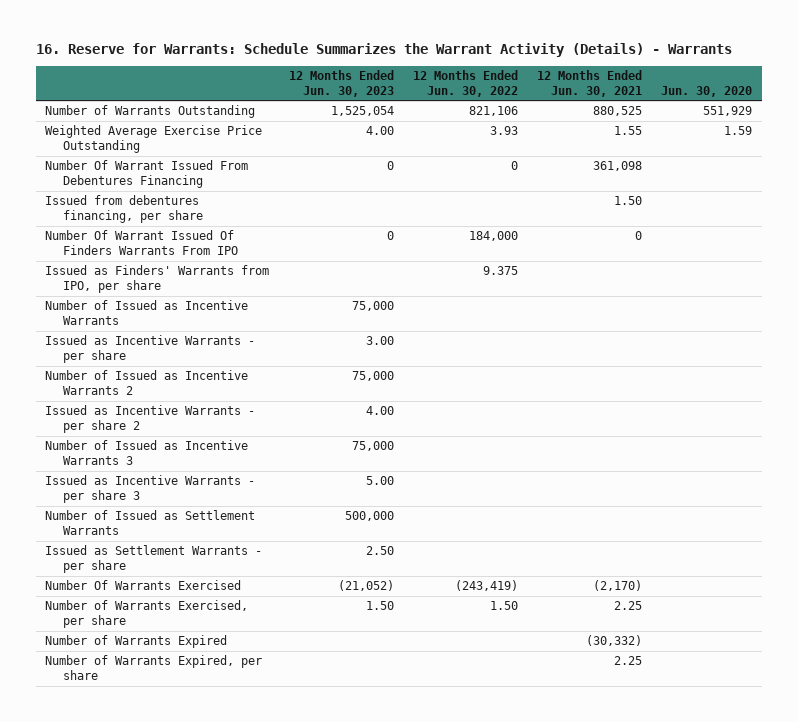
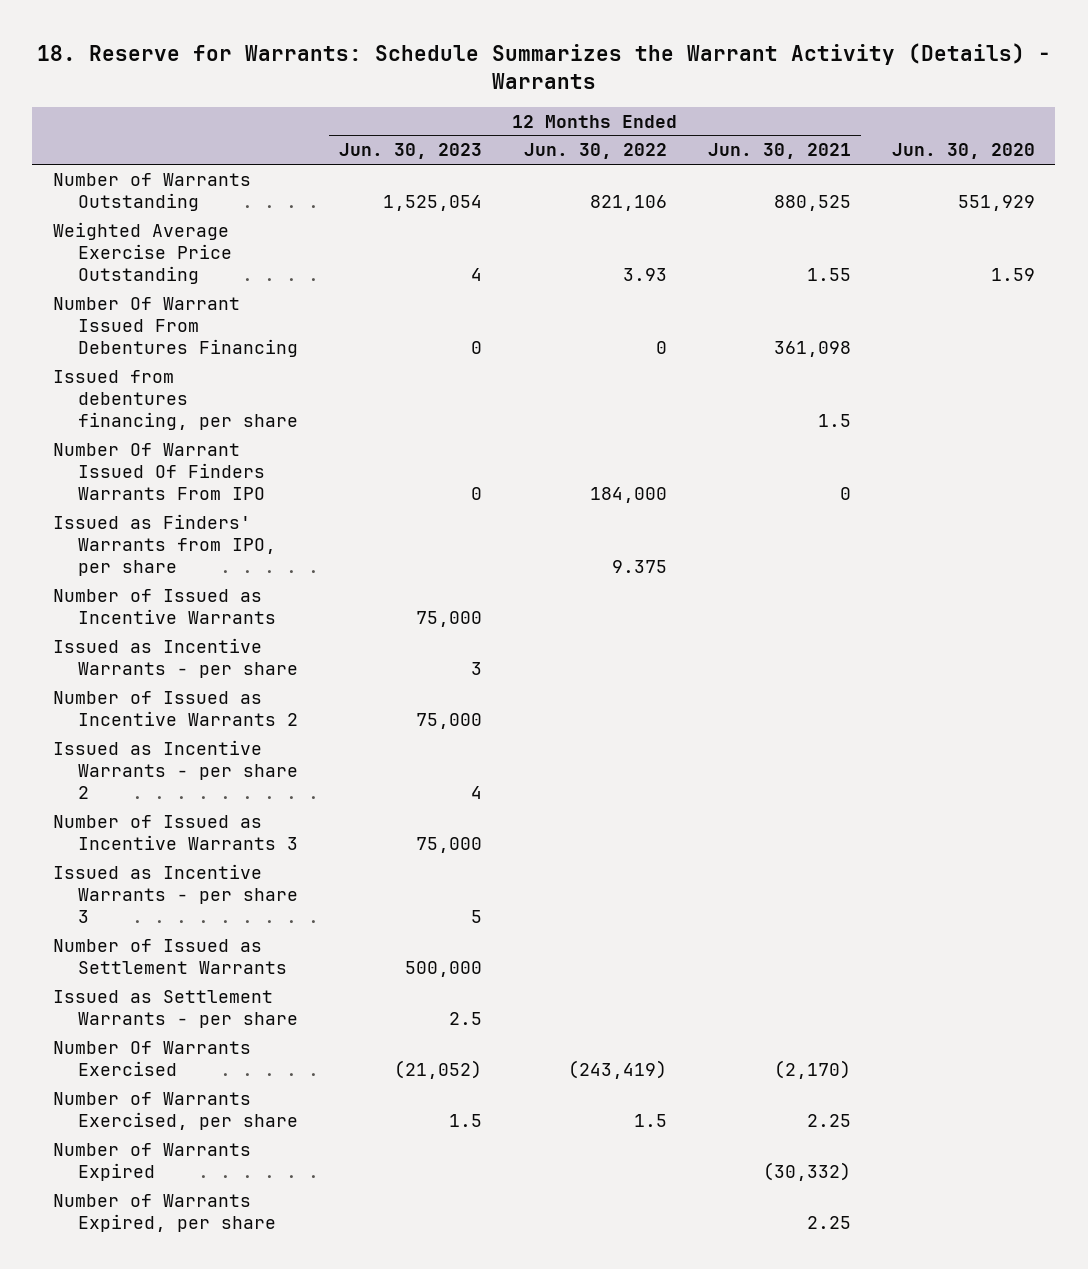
[35,42,732,57] 16. Reserve for Warrants: Schedule Summarizes the Warrant Activity (Details) - Warrants -> [36,42,1051,89] 18. Reserve for Warrants: Schedule Summarizes the Warrant Activity (Details) - Warrants
[365,126,394,136] 4.00 -> [471,267,483,281] 4
[614,196,643,206] 1.50 -> [817,413,851,427] 1.5
[365,336,394,346] 3.00 -> [471,661,483,675] 3
[365,406,394,416] 4.00 -> [471,785,483,799] 4
[365,476,394,486] 5.00 -> [471,909,483,923] 5
[365,546,394,556] 2.50 -> [449,1011,483,1025] 2.5
[365,601,394,611] 1.50 -> [449,1113,483,1127] 1.5
[489,601,518,611] 1.50 -> [633,1113,667,1127] 1.5

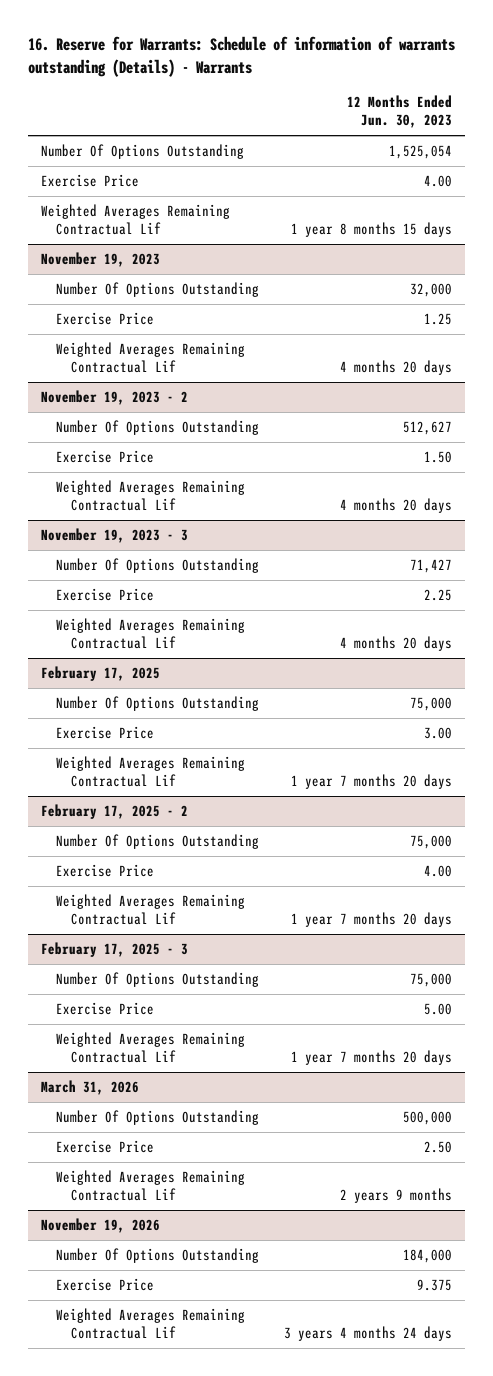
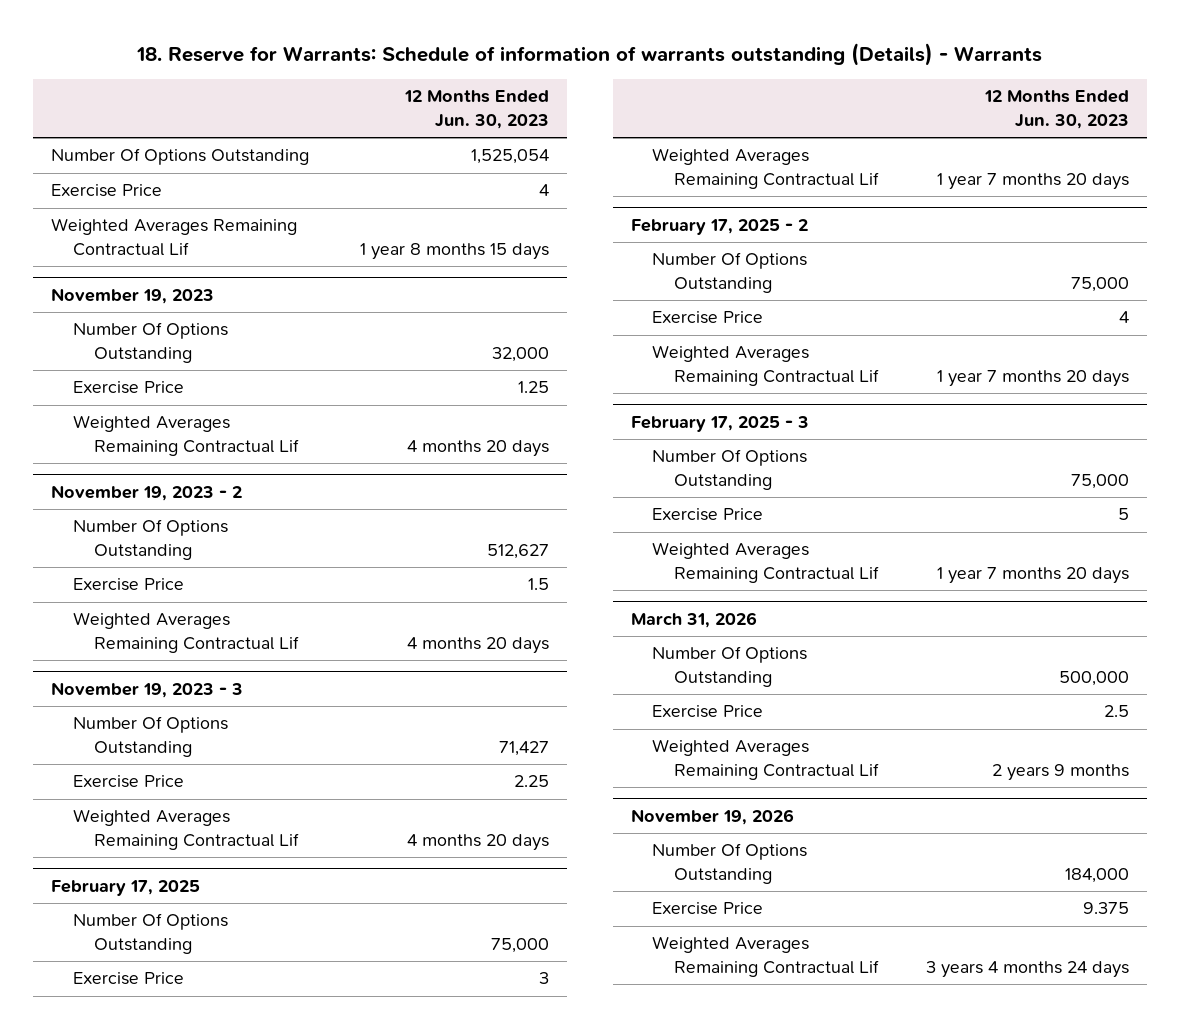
[27,36,455,77] 16. Reserve for Warrants: Schedule of information of warrants outstanding (Details) - Warrants -> [135,42,1042,66] 18. Reserve for Warrants: Schedule of information of warrants outstanding (Details) - Warrants
[424,174,453,187] 4.00 -> [539,184,550,197] 4
[424,450,453,463] 1.50 -> [528,578,550,591] 1.5
[424,726,453,739] 3.00 -> [539,972,550,985] 3
[424,864,453,877] 4.00 -> [1118,311,1129,324] 4
[424,1002,453,1015] 5.00 -> [1117,508,1129,521] 5
[424,1140,453,1153] 2.50 -> [1103,705,1129,718] 2.5

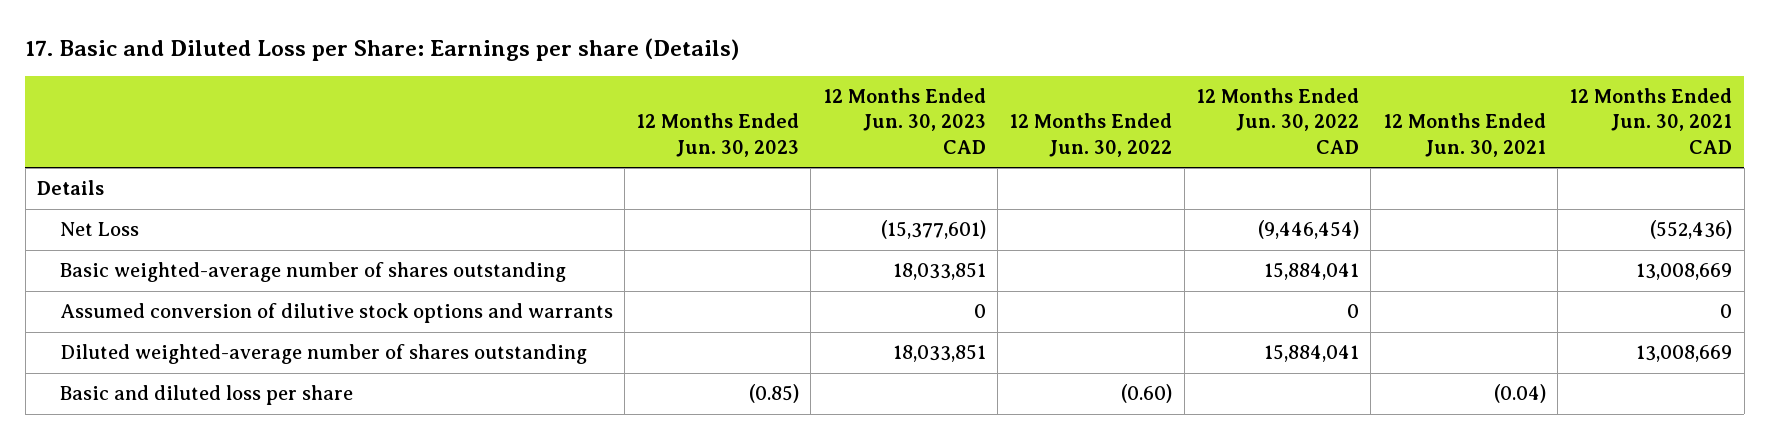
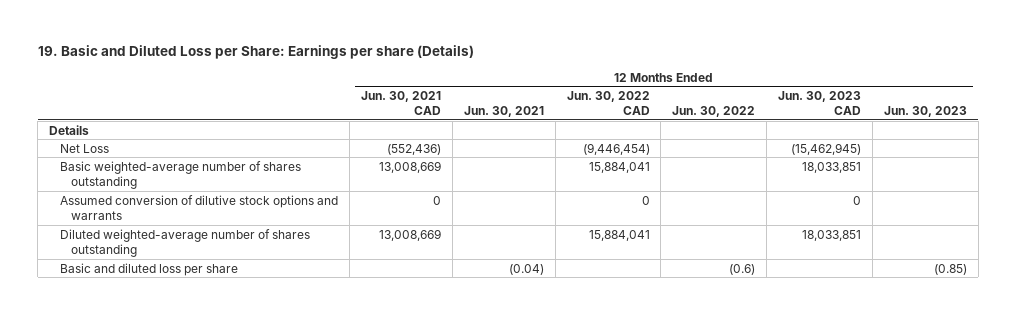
[25,37,740,61] 17. Basic and Diluted Loss per Share: Earnings per share (Details) -> [37,45,474,60] 19. Basic and Diluted Loss per Share: Earnings per share (Details)
[880,220,986,240] (15,377,601) -> [791,142,862,155] (15,462,945)
[1121,384,1173,404] (0.60) -> [729,263,756,275] (0.6)

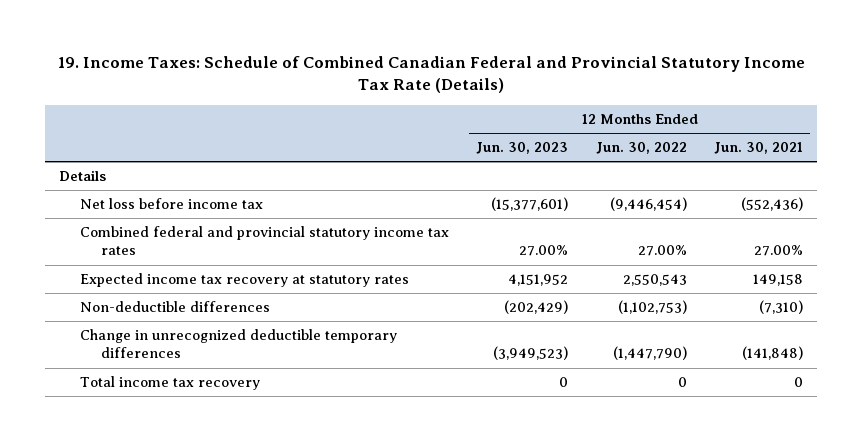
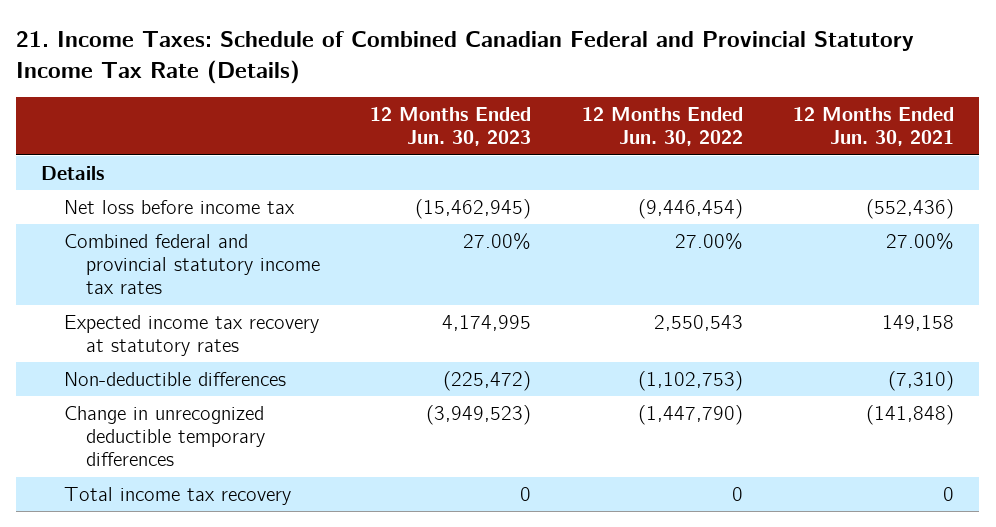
[58,55,806,94] 19. Income Taxes: Schedule of Combined Canadian Federal and Provincial Statutory Income Tax Rate (Details) -> [16,30,915,84] 21. Income Taxes: Schedule of Combined Canadian Federal and Provincial Statutory Income Tax Rate (Details)
[491,197,569,212] (15,377,601) -> [415,198,532,219] (15,462,945)
[508,274,569,287] 4,151,952 -> [442,314,532,331] 4,174,995
[504,300,569,315] (202,429) -> [443,370,532,391] (225,472)

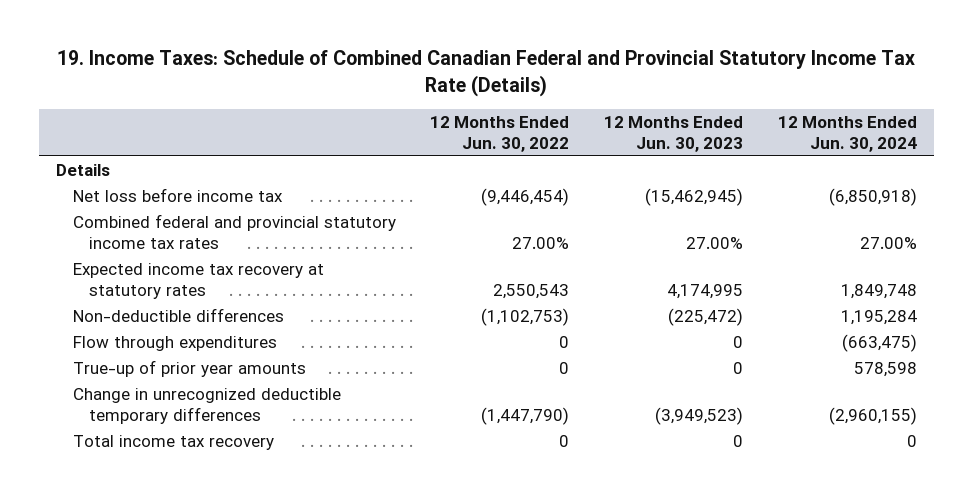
[16,30,915,84] 21. Income Taxes: Schedule of Combined Canadian Federal and Provincial Statutory Income Tax Rate (Details) -> [57,50,916,97] 19. Income Taxes: Schedule of Combined Canadian Federal and Provincial Statutory Income Tax Rate (Details)
[793,107,955,147] 12 Months Ended Jun. 30, 2021 -> none
none -> [777,115,917,153] 12 Months Ended Jun. 30, 2024
none -> [72,335,277,351] Flow through expenditures
none -> [72,359,306,377] True-up of prior year amounts

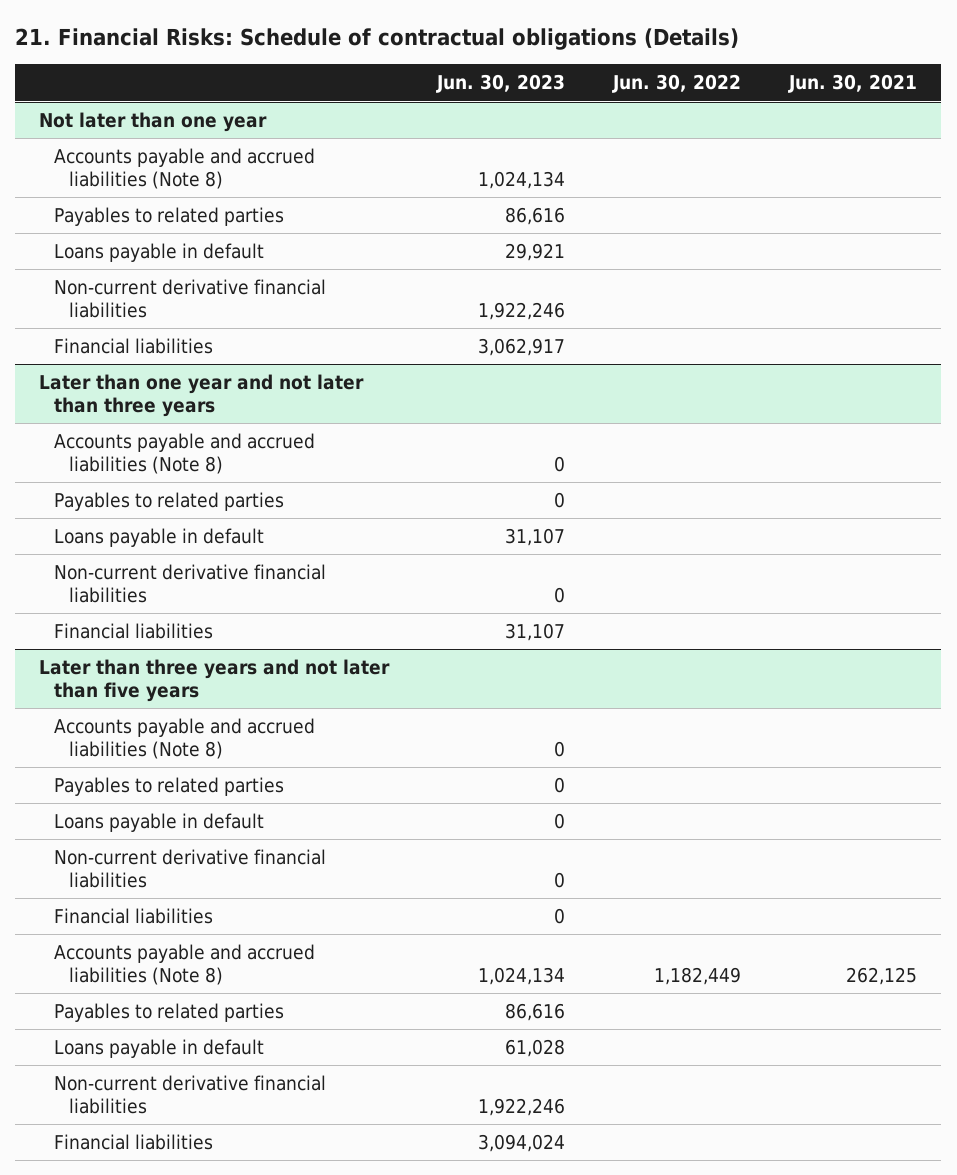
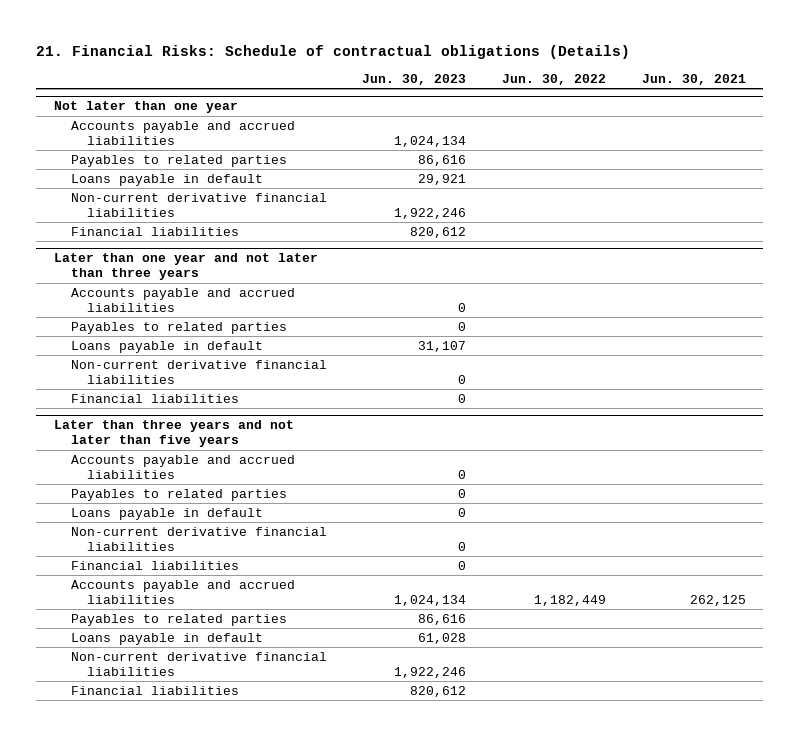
[53,148,315,190] Accounts payable and accrued liabilities (Note 8) -> [70,120,295,145] Accounts payable and accrued liabilities
[478,338,566,357] 3,062,917 -> [410,226,467,238] 820,612
[53,433,315,475] Accounts payable and accrued liabilities (Note 8) -> [70,287,295,312] Accounts payable and accrued liabilities
[505,623,566,642] 31,107 -> [458,393,467,403] 0
[53,718,315,760] Accounts payable and accrued liabilities (Note 8) -> [70,454,295,479] Accounts payable and accrued liabilities
[53,944,315,986] Accounts payable and accrued liabilities (Note 8) -> [70,579,295,604] Accounts payable and accrued liabilities
[478,1134,566,1153] 3,094,024 -> [410,685,467,697] 820,612

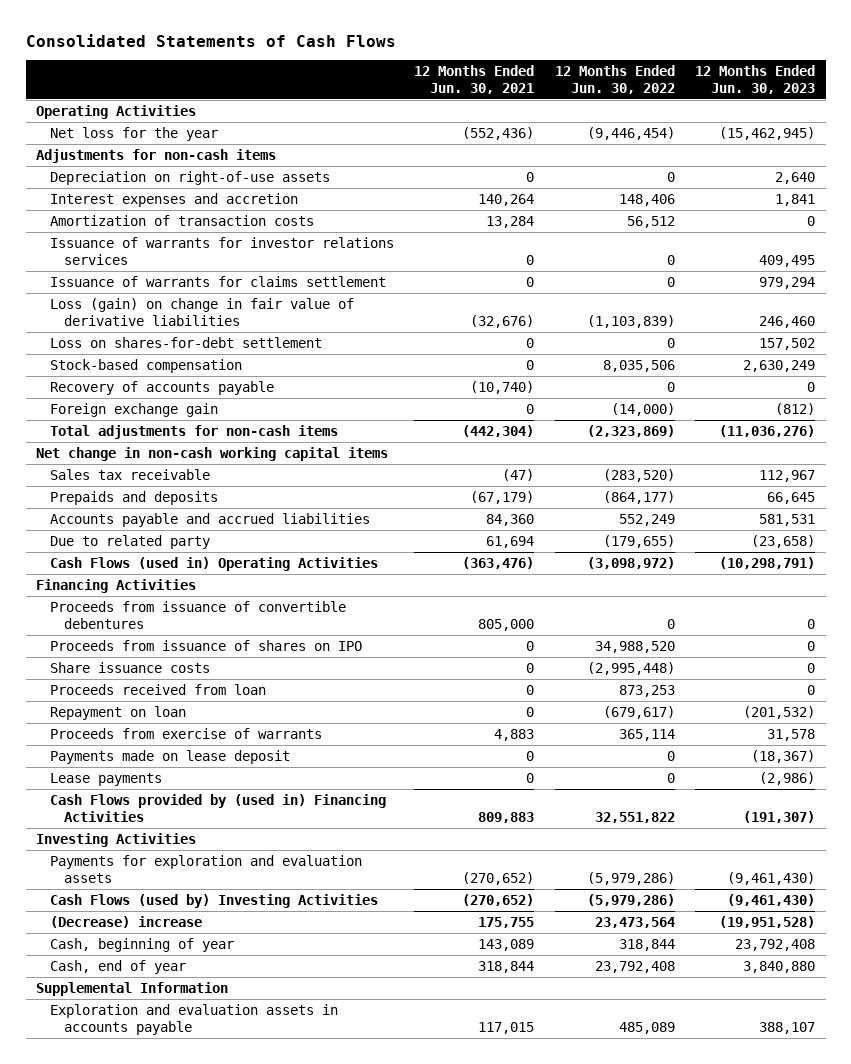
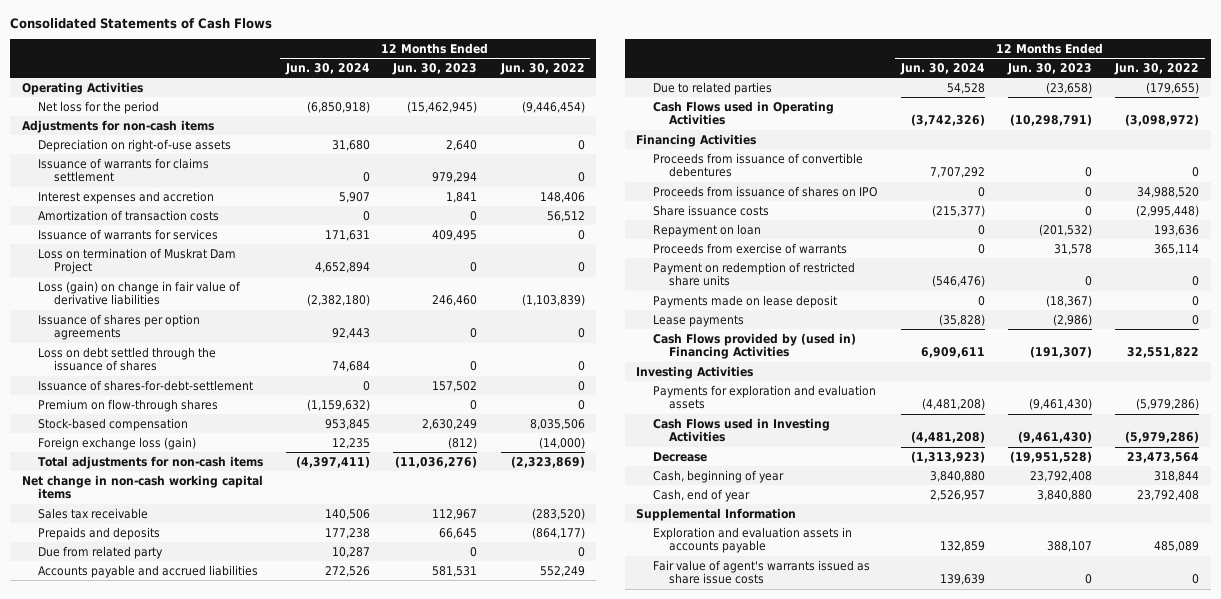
[414,65,535,94] 12 Months Ended Jun. 30, 2021 -> none
none -> [285,62,371,75] Jun. 30, 2024
[50,126,219,141] Net loss for the year -> [37,100,159,114] Net loss for the period
[50,275,387,287] Issuance of warrants for claims settlement -> [37,157,209,183] Issuance of warrants for claims settlement
[50,236,395,265] Issuance of warrants for investor relations services -> [37,228,218,240] Issuance of warrants for services
none -> [37,247,236,275] Loss on termination of Muskrat Dam Project
none -> [37,313,200,341] Issuance of shares per option agreements
none -> [37,346,216,372] Loss on debt settled through the issuance of shares
[50,336,323,348] Loss on shares-for-debt settlement -> [37,379,253,391] Issuance of shares-for-debt-settlement
none -> [37,398,218,412] Premium on flow-through shares
[50,380,275,395] Recovery of accounts payable -> none
[50,402,219,417] Foreign exchange gain -> [37,436,196,450] Foreign exchange loss (gain)
none -> [37,545,163,559] Due from related party
[50,534,211,549] Due to related party -> [652,81,772,95] Due to related parties
[50,556,379,571] Cash Flows (used in) Operating Activities -> [652,100,834,126] Cash Flows used in Operating Activities
[50,683,267,695] Proceeds received from loan -> none
[602,705,675,719] (679,617) -> [1154,224,1200,236] 193,636
none -> [652,261,855,287] Payment on redemption of restricted share units
[50,893,379,908] Cash Flows (used by) Investing Activities -> [652,417,830,443] Cash Flows used in Investing Activities
[50,915,203,928] (Decrease) increase -> [652,451,707,462] Decrease
none -> [652,559,870,585] Fair value of agent's warrants issued as share issue costs

